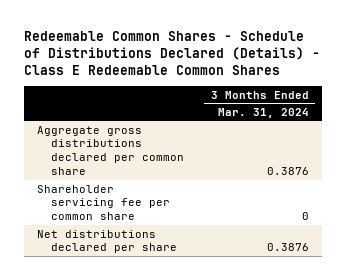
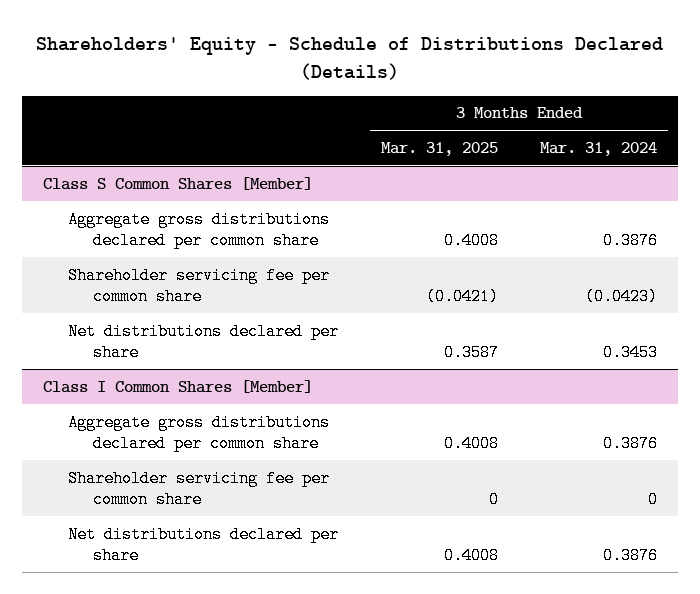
[23,30,320,76] Redeemable Common Shares - Schedule of Distributions Declared (Details) - Class E Redeemable Common Shares -> [36,36,664,80] Shareholders' Equity - Schedule of Distributions Declared (Details)
none -> [380,141,498,156] Mar. 31, 2025
none -> [43,176,314,190] Class S Common Shares [Member]
none -> [68,266,331,306] Shareholder servicing fee per common share
none -> [68,322,340,362] Net distributions declared per share
none -> [43,379,314,393] Class I Common Shares [Member]
none -> [68,413,331,453] Aggregate gross distributions declared per common share

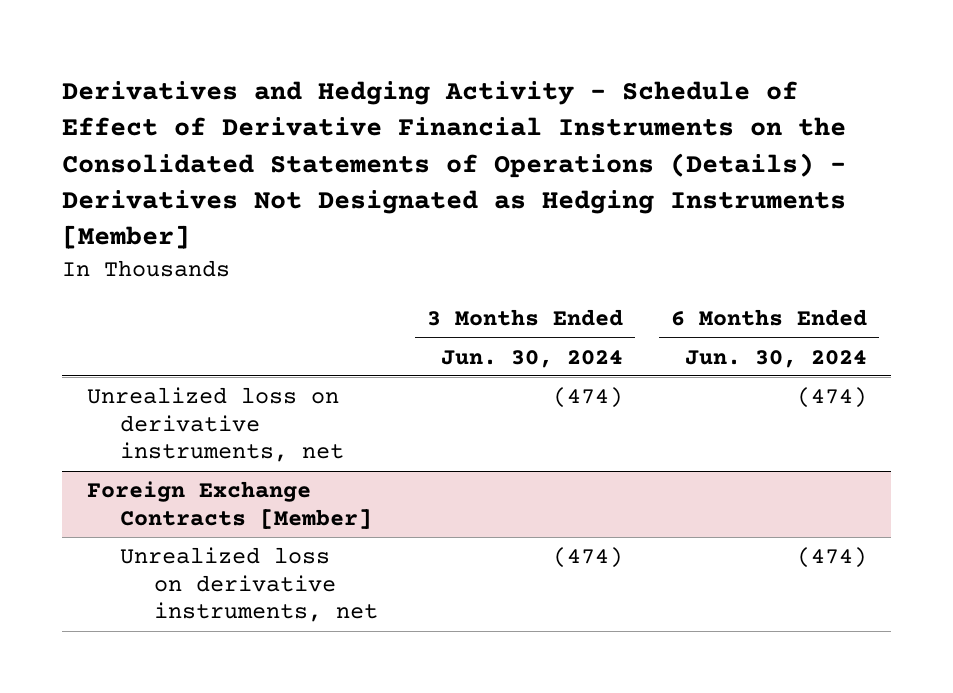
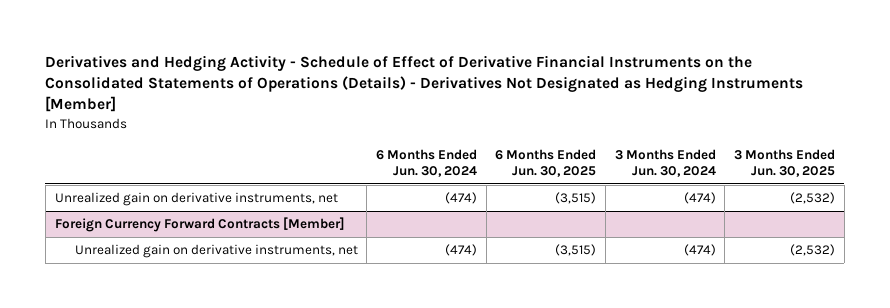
none -> [495,148,597,177] 6 Months Ended Jun. 30, 2025
none -> [733,148,835,177] 3 Months Ended Jun. 30, 2025
[86,386,345,463] Unrealized loss on derivative instruments, net -> [54,192,338,207] Unrealized gain on derivative instruments, net
[86,480,373,529] Foreign Exchange Contracts [Member] -> [54,217,345,233] Foreign Currency Forward Contracts [Member]
[120,546,379,623] Unrealized loss on derivative instruments, net -> [74,244,358,259] Unrealized gain on derivative instruments, net

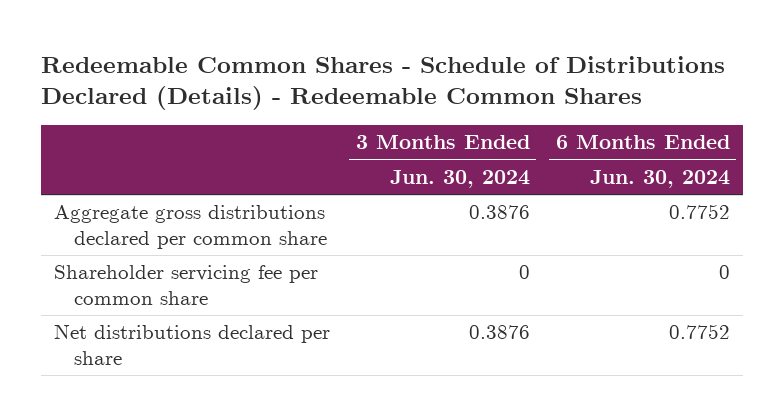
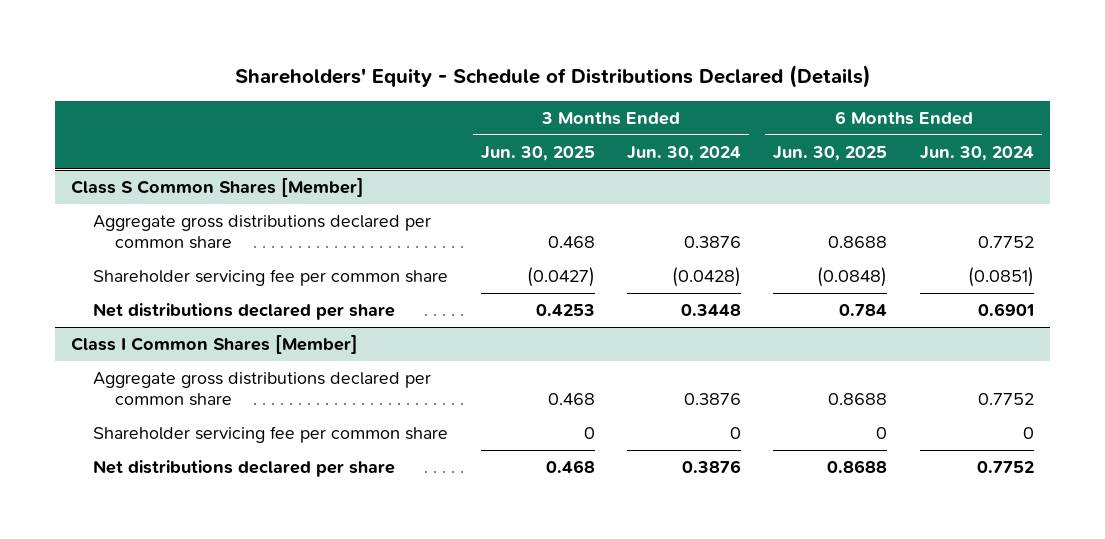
[40,55,725,111] Redeemable Common Shares - Schedule of Distributions Declared (Details) - Redeemable Common Shares -> [234,65,871,89] Shareholders' Equity - Schedule of Distributions Declared (Details)
none -> [480,145,595,161] Jun. 30, 2025
none -> [773,145,888,161] Jun. 30, 2025
none -> [71,178,365,198] Class S Common Shares [Member]
none -> [93,269,449,287] Shareholder servicing fee per common share
none -> [93,303,396,321] Net distributions declared per share
none -> [71,335,359,355] Class I Common Shares [Member]
none -> [93,372,432,407] Aggregate gross distributions declared per common share

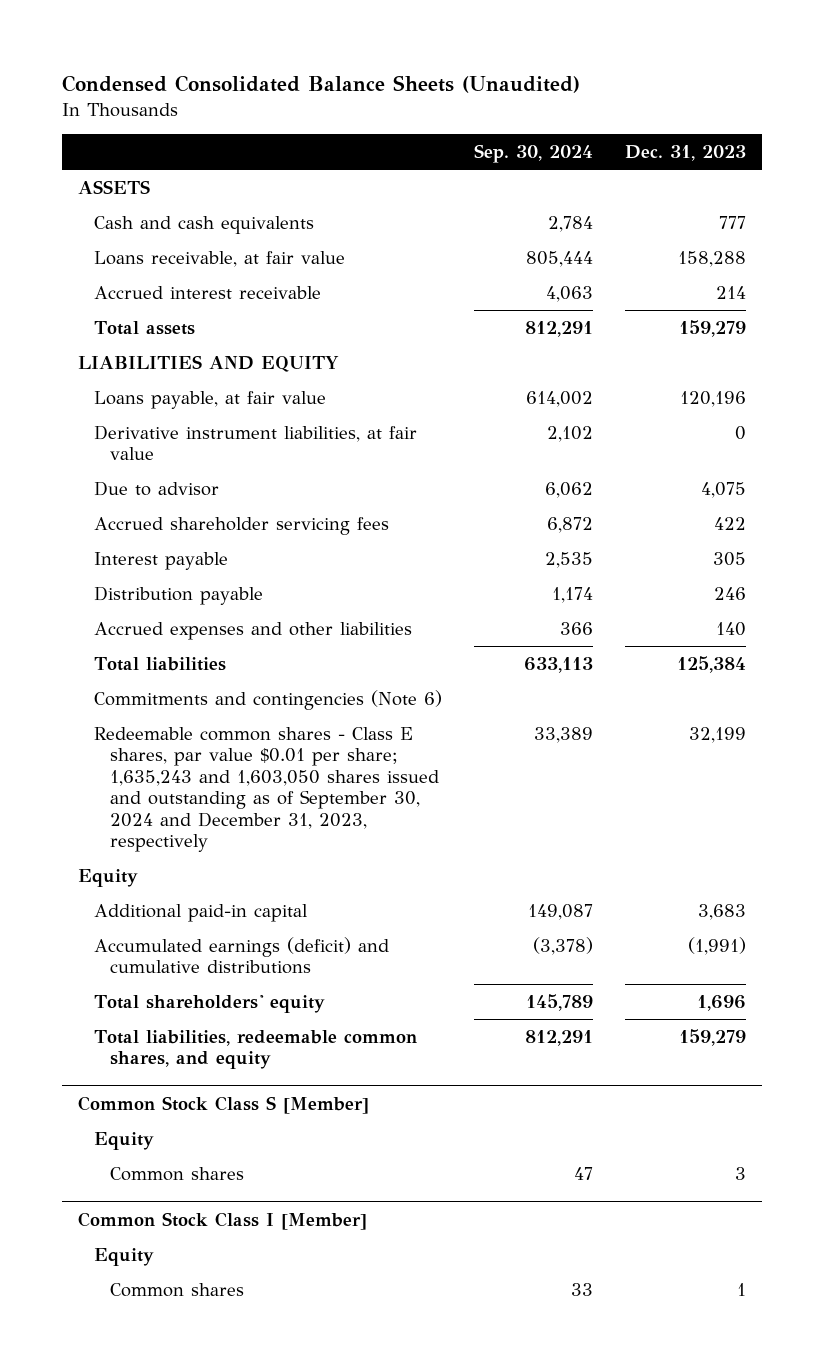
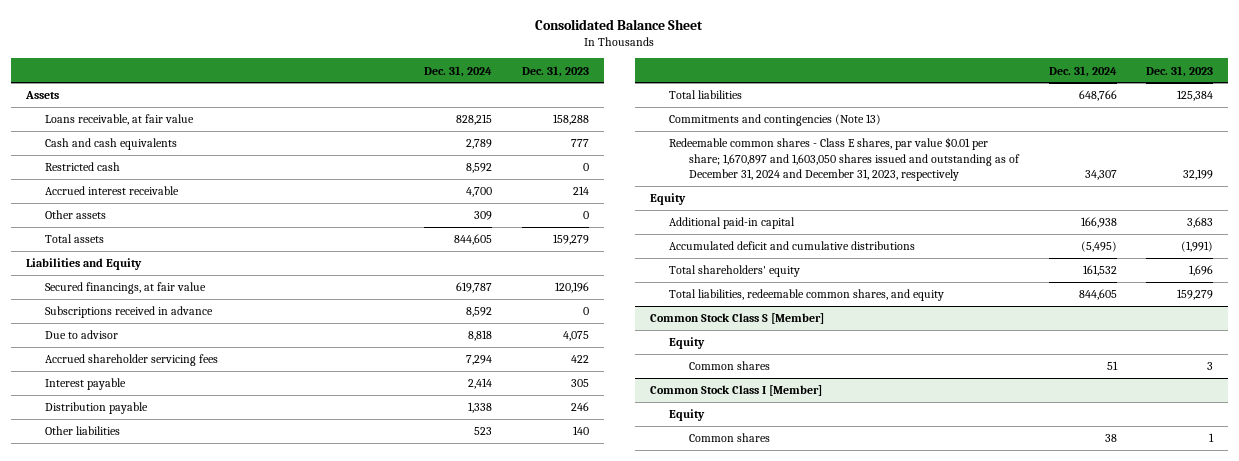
[62,75,581,94] Condensed Consolidated Balance Sheets (Unaudited) -> [535,18,704,30] Consolidated Balance Sheet
[473,144,593,164] Sep. 30, 2024 -> none
none -> [424,65,493,77] Dec. 31, 2024
[78,179,151,194] ASSETS -> [24,91,59,100] Assets
[94,215,315,234] Cash and cash equivalents -> [45,138,178,151] Cash and cash equivalents
none -> [45,162,121,172] Restricted cash
none -> [45,210,107,220] Other assets
[94,424,418,461] Derivative instrument liabilities, at fair value -> none
[78,354,340,372] LIABILITIES AND EQUITY -> [25,258,142,271] Liabilities and Equity
[94,390,327,409] Loans payable, at fair value -> [45,282,207,295] Secured financings, at fair value
none -> [45,306,214,319] Subscriptions received in advance
[94,621,413,640] Accrued expenses and other liabilities -> none
none -> [45,426,121,436] Other liabilities
[94,689,443,710] Commitments and contingencies (Note 6) -> [669,114,882,127] Commitments and contingencies (Note 13)
[94,726,439,853] Redeemable common shares - Class E shares, par value $0.01 per share; 1,635,243 and 1,603,050 shares issued and outstanding as of September 30, 2024 and December 31, 2023, respectively -> [669,137,1020,182] Redeemable common shares - Class E shares, par value $0.01 per share; 1,670,897 and 1,603,050 shares issued and outstanding as of December 31, 2024 and December 31, 2023, respectively
[94,936,390,975] Accumulated earnings (deficit) and cumulative distributions -> [669,241,916,251] Accumulated deficit and cumulative distributions

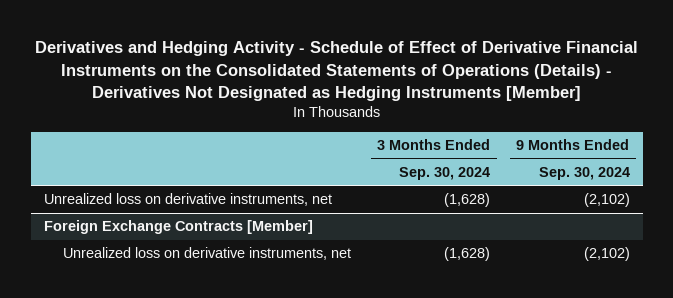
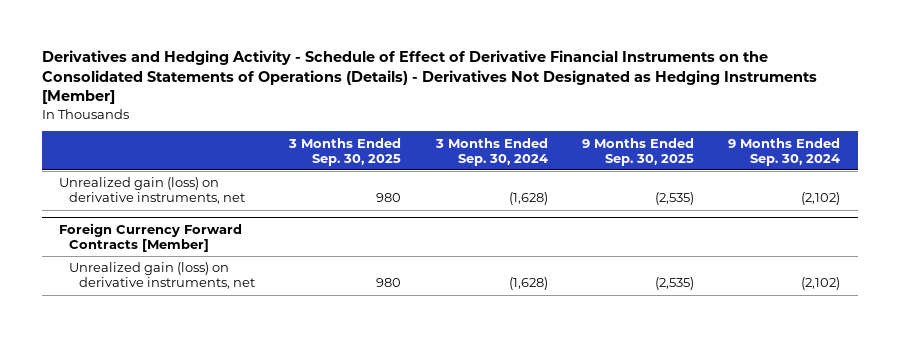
none -> [288,137,402,166] 3 Months Ended Sep. 30, 2025
none -> [581,137,694,166] 9 Months Ended Sep. 30, 2025
[43,193,332,207] Unrealized loss on derivative instruments, net -> [59,177,245,205] Unrealized gain (loss) on derivative instruments, net
[43,220,313,235] Foreign Exchange Contracts [Member] -> [59,222,243,252] Foreign Currency Forward Contracts [Member]
[63,247,352,261] Unrealized loss on derivative instruments, net -> [68,262,255,290] Unrealized gain (loss) on derivative instruments, net

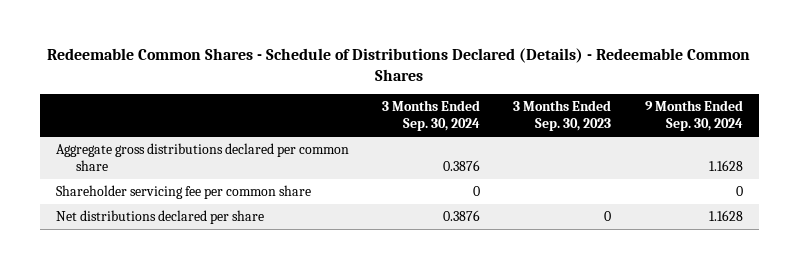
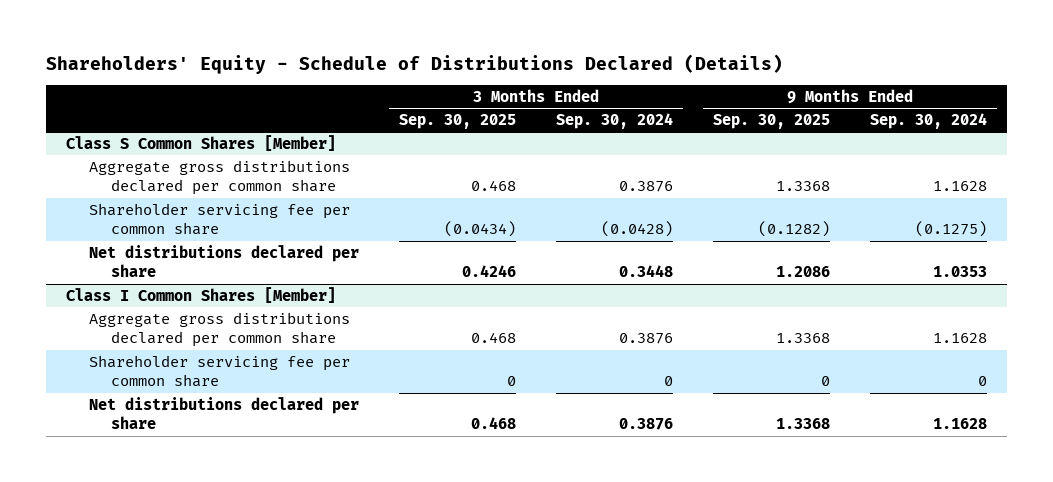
[47,48,751,81] Redeemable Common Shares - Schedule of Distributions Declared (Details) - Redeemable Common Shares -> [46,53,784,74] Shareholders' Equity - Schedule of Distributions Declared (Details)
[513,100,612,131] 3 Months Ended Sep. 30, 2023 -> none
none -> [398,114,516,130] Sep. 30, 2025
none -> [712,114,830,130] Sep. 30, 2025
none -> [66,134,337,151] Class S Common Shares [Member]
none -> [88,202,350,236] Shareholder servicing fee per common share
none -> [88,244,359,278] Net distributions declared per share
none -> [66,286,337,303] Class I Common Shares [Member]
none -> [88,311,350,348] Aggregate gross distributions declared per common share

